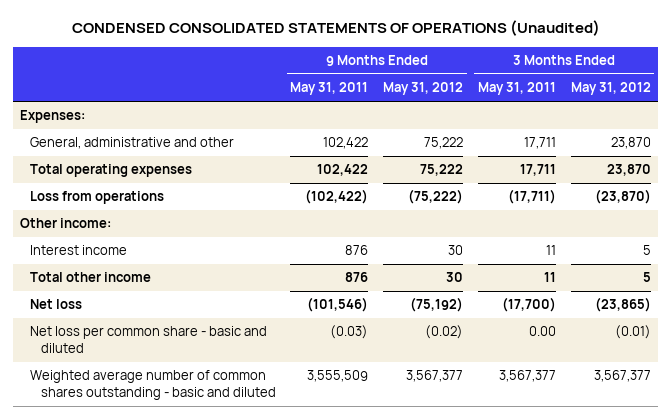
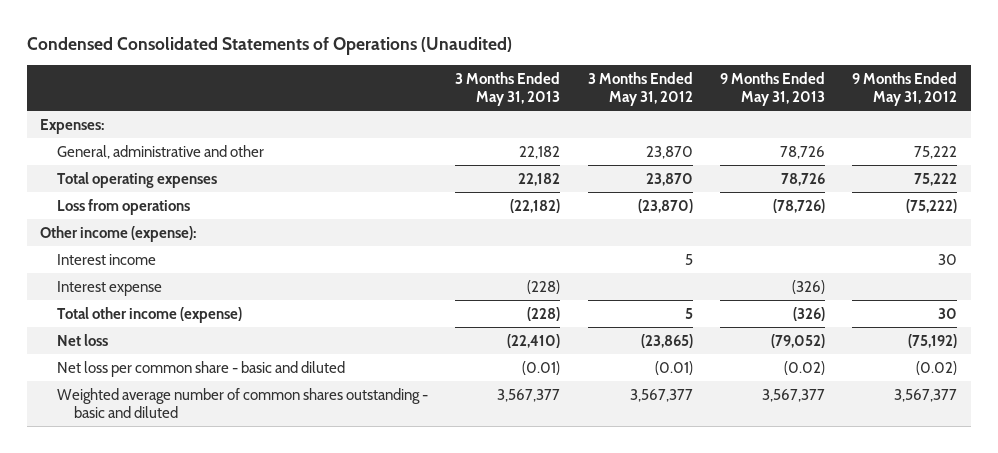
[71,20,600,37] CONDENSED CONSOLIDATED STATEMENTS OF OPERATIONS (Unaudited) -> [26,37,512,56] Condensed Consolidated Statements of Operations (Unaudited)
[290,82,369,96] May 31, 2011 -> none
[477,82,556,96] May 31, 2011 -> none
none -> [455,71,561,107] 3 Months Ended May 31, 2013
none -> [719,71,825,107] 9 Months Ended May 31, 2013
[20,218,112,229] Other income: -> [40,225,197,242] Other income (expense):
none -> [57,280,163,296] Interest expense
[30,272,152,283] Total other income -> [57,306,243,323] Total other income (expense)

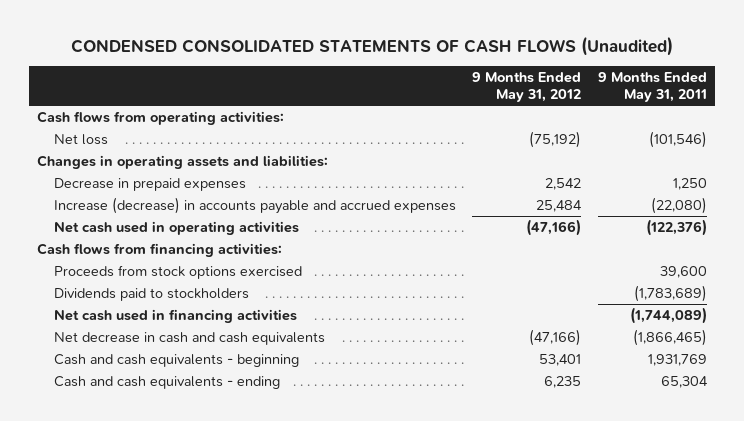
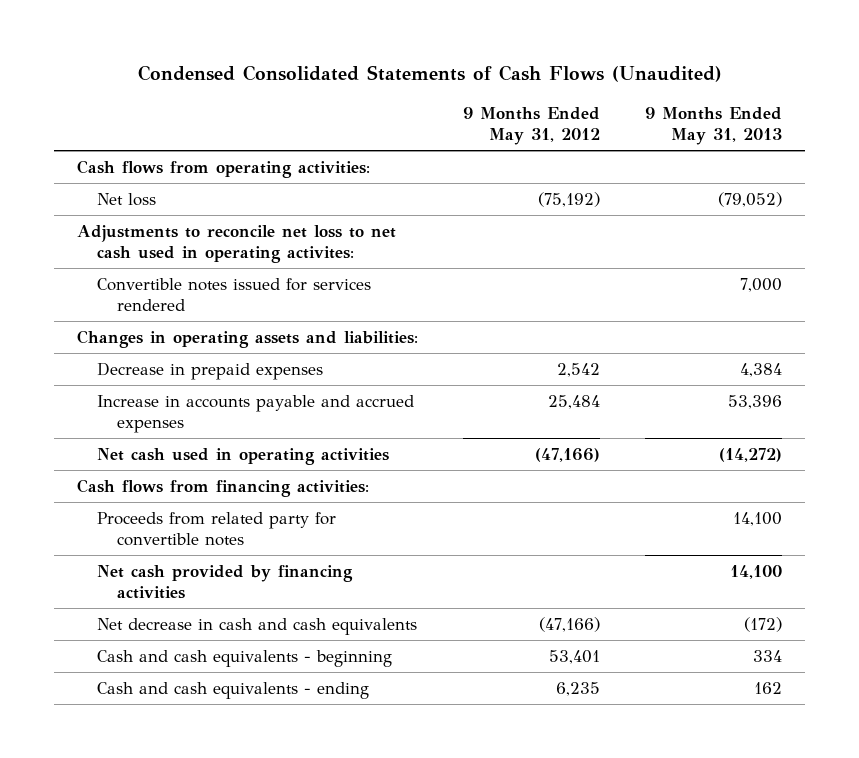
[71,35,674,56] CONDENSED CONSOLIDATED STATEMENTS OF CASH FLOWS (Unaudited) -> [137,65,722,83] Condensed Consolidated Statements of Cash Flows (Unaudited)
[597,72,707,103] 9 Months Ended May 31, 2011 -> none
none -> [645,107,783,145] 9 Months Ended May 31, 2013
none -> [76,224,396,263] Adjustments to reconcile net loss to net cash used in operating activites:
none -> [96,277,371,311] Convertible notes issued for services rendered
[53,196,456,214] Increase (decrease) in accounts payable and accrued expenses -> [96,394,414,433] Increase in accounts payable and accrued expenses
[53,264,302,279] Proceeds from stock options exercised -> none
[53,287,249,301] Dividends paid to stockholders -> none
none -> [96,511,336,546] Proceeds from related party for convertible notes
[53,308,297,323] Net cash used in financing activities -> [96,564,353,599] Net cash provided by financing activities

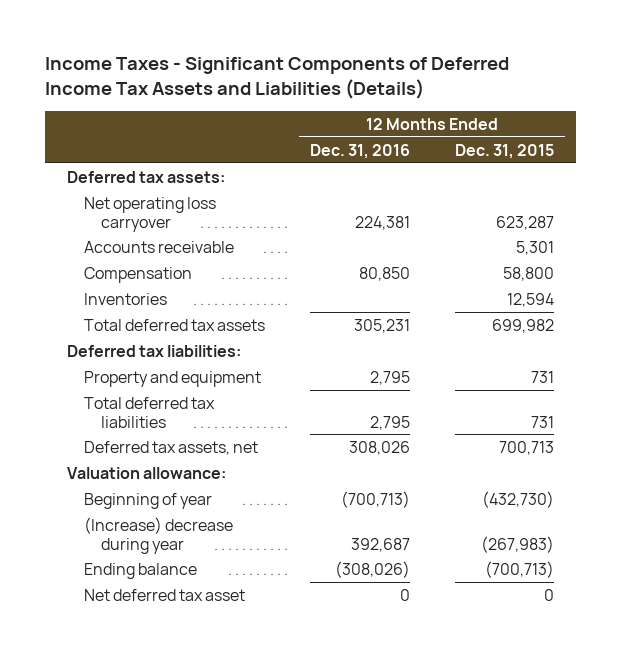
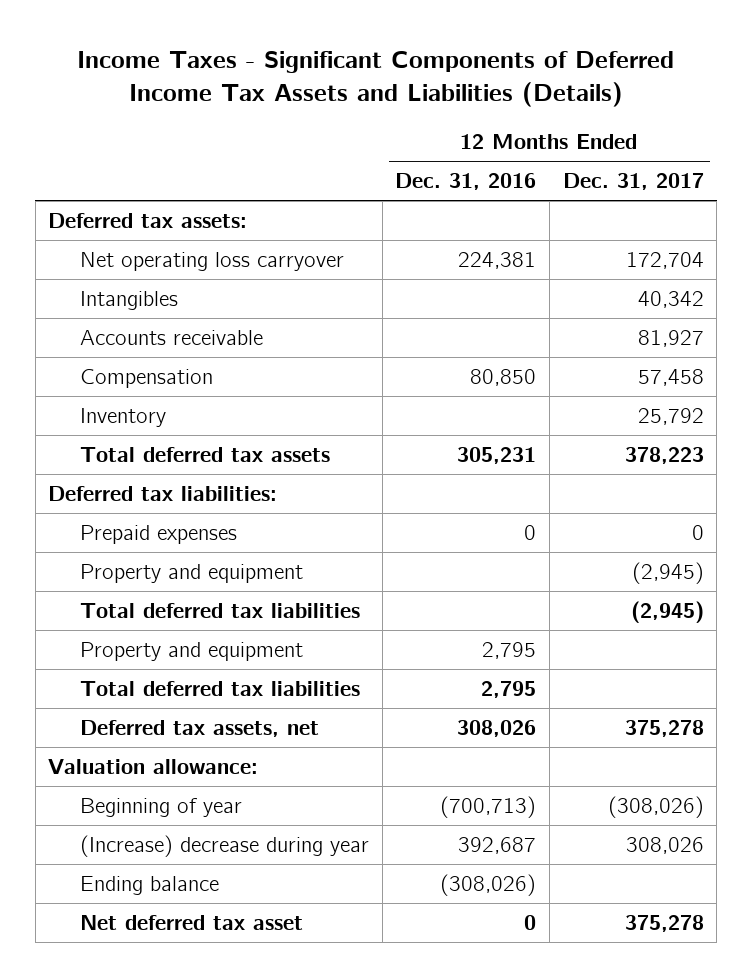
[454,143,554,159] Dec. 31, 2015 -> none
none -> [562,173,704,191] Dec. 31, 2017
none -> [79,290,178,310] Intangibles
[84,292,168,305] Inventories -> [79,407,166,427] Inventory
none -> [79,524,237,544] Prepaid expenses
none -> [79,563,303,583] Property and equipment
none -> [79,602,360,618] Total deferred tax liabilities

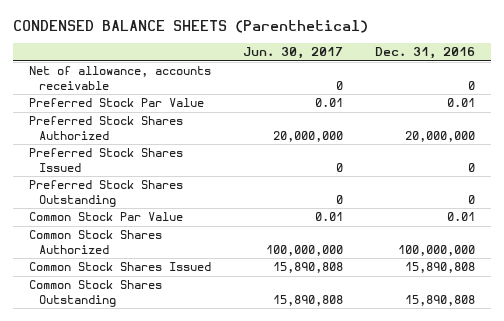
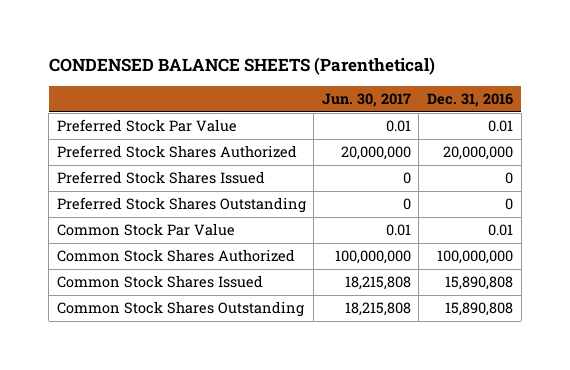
[28,66,211,90] Net of allowance, accounts receivable -> none
[272,262,343,274] 15,890,808 -> [344,276,411,291] 18,215,808
[272,294,343,306] 15,890,808 -> [344,302,411,317] 18,215,808

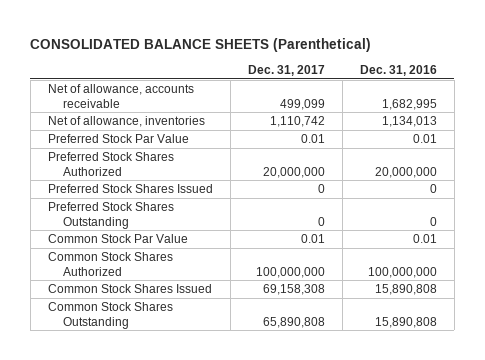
[48,57,435,76] CONDENSED BALANCE SHEETS (Parenthetical) -> [30,37,372,52] CONSOLIDATED BALANCE SHEETS (Parenthetical)
[321,93,411,108] Jun. 30, 2017 -> none
none -> [247,64,325,76] Dec. 31, 2017
none -> [47,84,194,108] Net of allowance, accounts receivable
none -> [47,116,205,128] Net of allowance, inventories

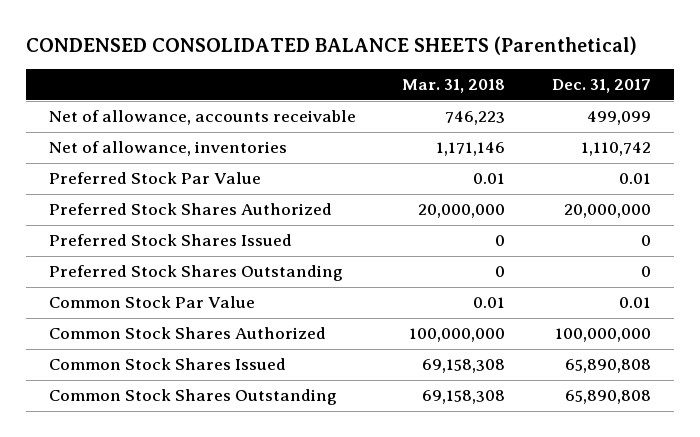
[30,37,372,52] CONSOLIDATED BALANCE SHEETS (Parenthetical) -> [25,35,637,55] CONDENSED CONSOLIDATED BALANCE SHEETS (Parenthetical)
[359,64,437,76] Dec. 31, 2016 -> none
none -> [402,79,506,94] Mar. 31, 2018
[262,284,325,296] 69,158,308 -> [564,359,651,374] 65,890,808

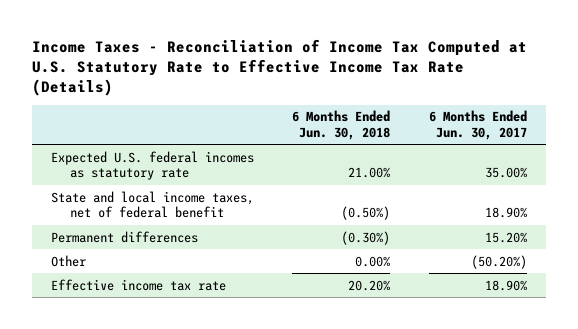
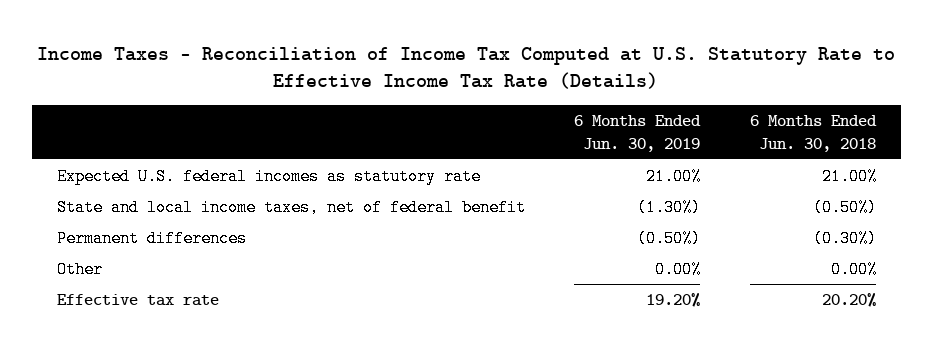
[428,110,527,140] 6 Months Ended Jun. 30, 2017 -> none
none -> [574,115,702,152] 6 Months Ended Jun. 30, 2019
[51,278,227,291] Effective income tax rate -> [56,293,219,306] Effective tax rate

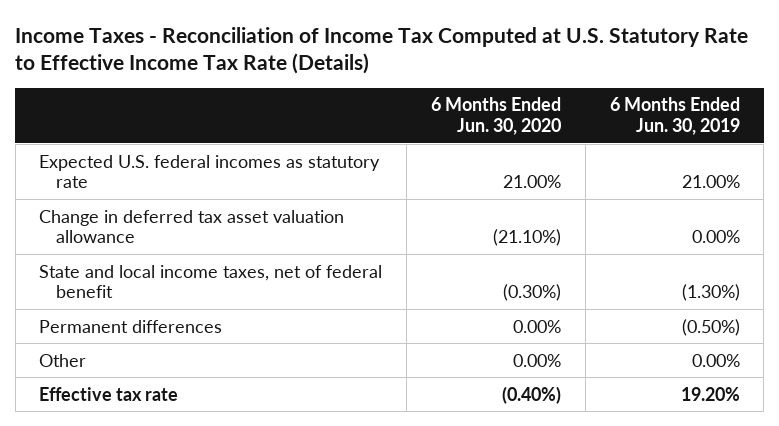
[750,115,878,152] 6 Months Ended Jun. 30, 2018 -> none
none -> [431,97,562,135] 6 Months Ended Jun. 30, 2020
none -> [39,209,345,244] Change in deferred tax asset valuation allowance

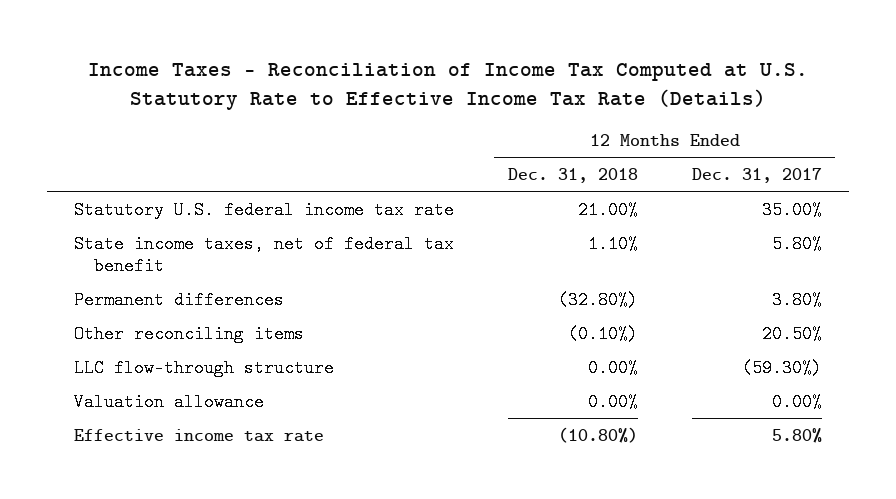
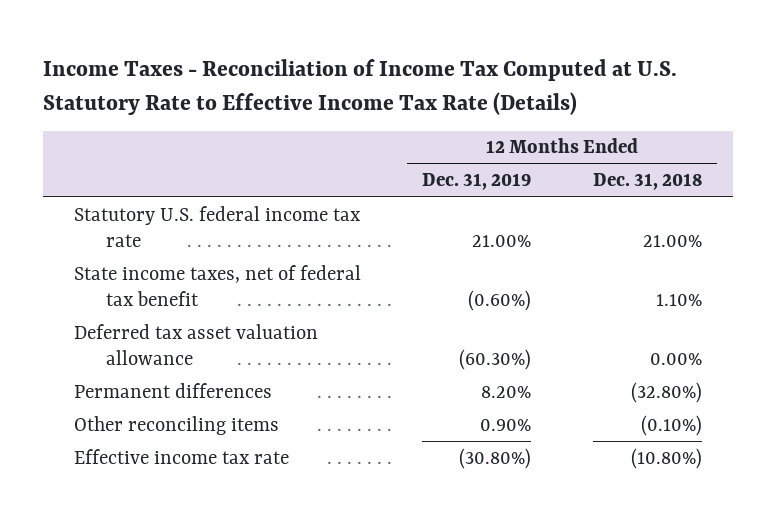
[691,168,822,184] Dec. 31, 2017 -> none
none -> [422,173,532,191] Dec. 31, 2019
none -> [73,323,318,365] Deferred tax asset valuation allowance
[73,358,334,377] LLC flow-through structure -> none
[73,392,264,411] Valuation allowance -> none

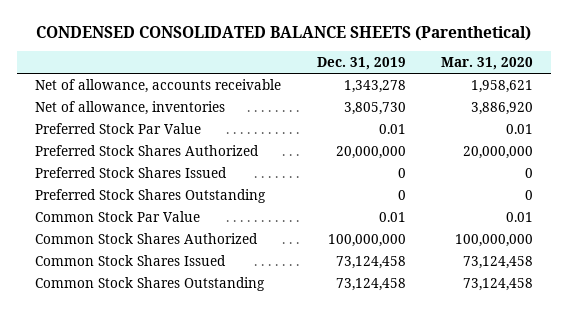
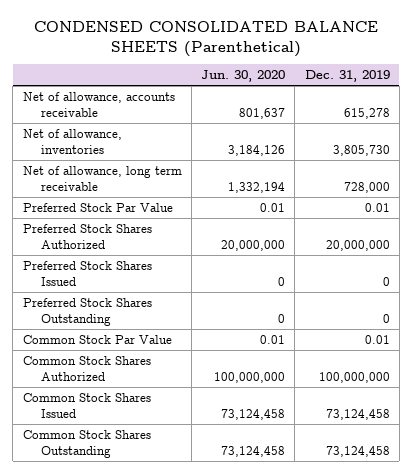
[440,57,533,71] Mar. 31, 2020 -> none
none -> [201,70,286,83] Jun. 30, 2020
[343,79,406,93] 1,343,278 -> [343,107,390,119] 615,278
none -> [22,165,182,191] Net of allowance, long term receivable

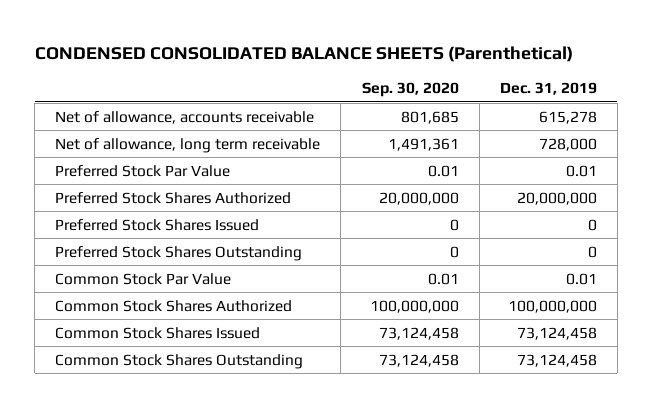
[201,70,286,83] Jun. 30, 2020 -> none
none -> [361,82,459,98] Sep. 30, 2020
[22,128,122,154] Net of allowance, inventories -> none

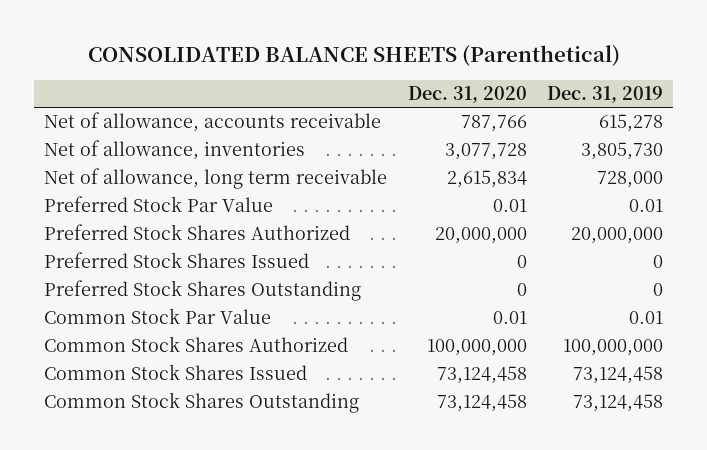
[34,45,573,62] CONDENSED CONSOLIDATED BALANCE SHEETS (Parenthetical) -> [87,44,620,67] CONSOLIDATED BALANCE SHEETS (Parenthetical)
[361,82,459,98] Sep. 30, 2020 -> none
none -> [407,86,527,104] Dec. 31, 2020
none -> [44,140,306,161] Net of allowance, inventories

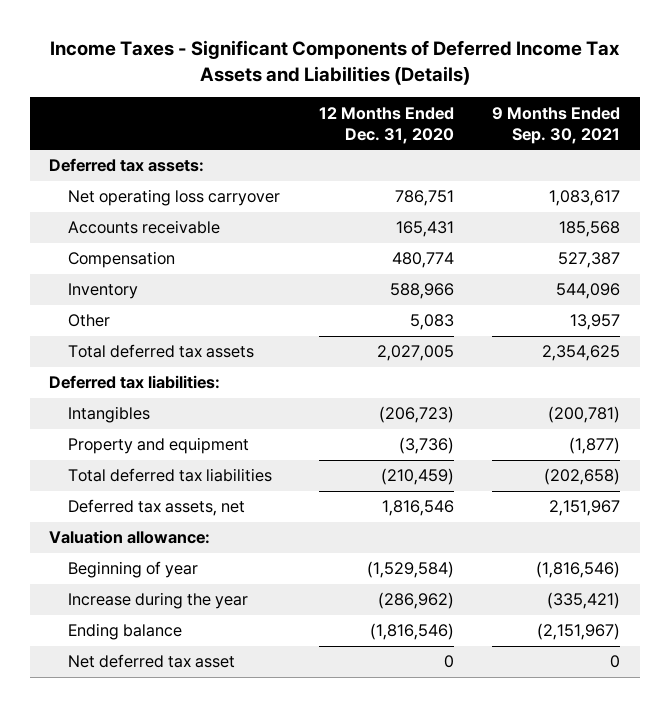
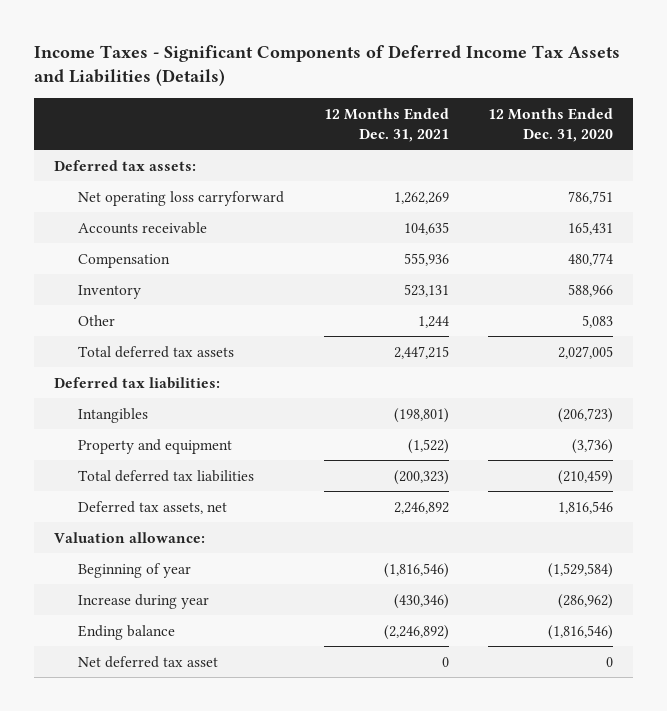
[492,106,621,144] 9 Months Ended Sep. 30, 2021 -> none
none -> [323,107,449,142] 12 Months Ended Dec. 31, 2021
[67,189,280,207] Net operating loss carryover -> [77,190,284,206] Net operating loss carryforward
[67,592,248,610] Increase during the year -> [77,593,209,609] Increase during year

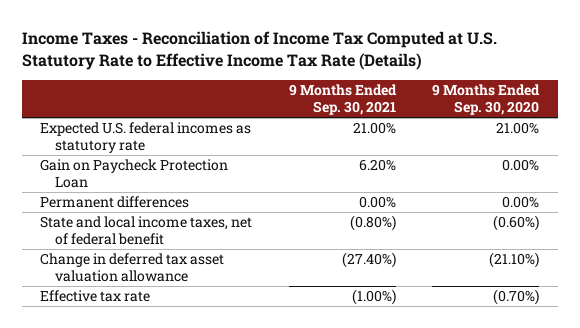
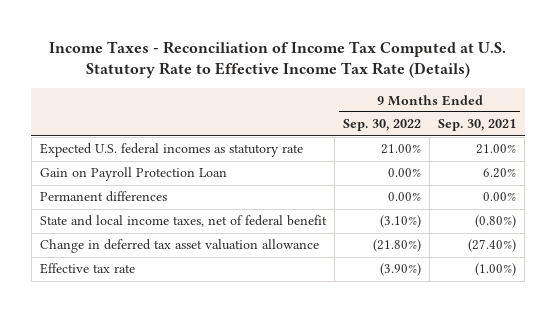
[432,84,541,115] 9 Months Ended Sep. 30, 2020 -> none
none -> [342,119,421,132] Sep. 30, 2022
[40,159,229,188] Gain on Paycheck Protection Loan -> [39,167,227,182] Gain on Payroll Protection Loan

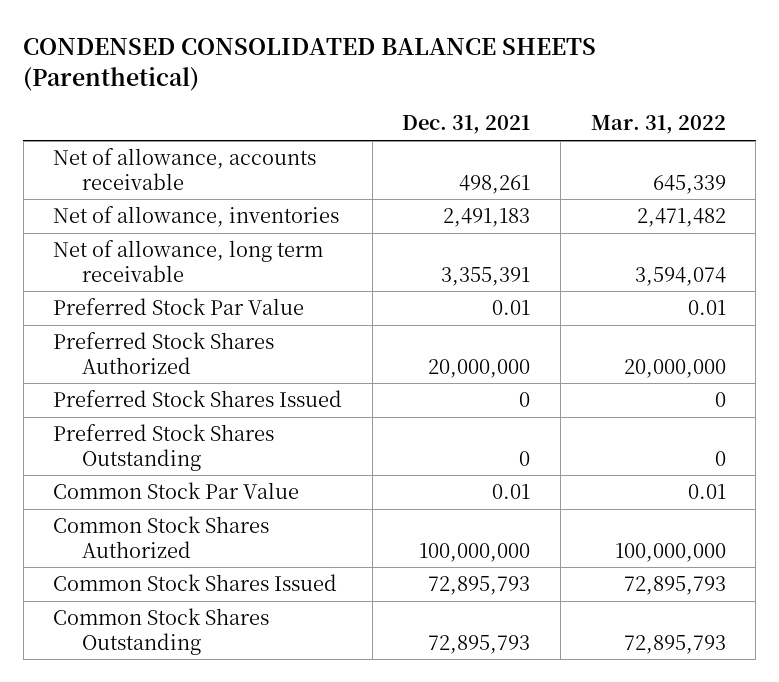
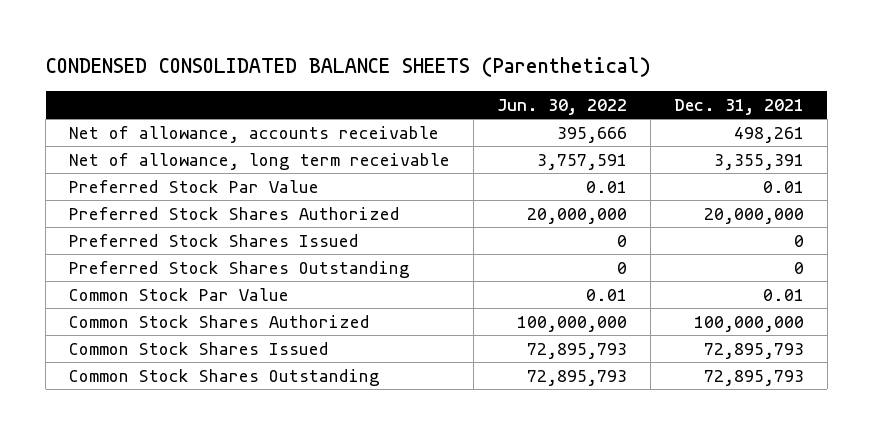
[590,115,726,135] Mar. 31, 2022 -> none
none -> [497,98,628,115] Jun. 30, 2022
[53,206,340,228] Net of allowance, inventories -> none

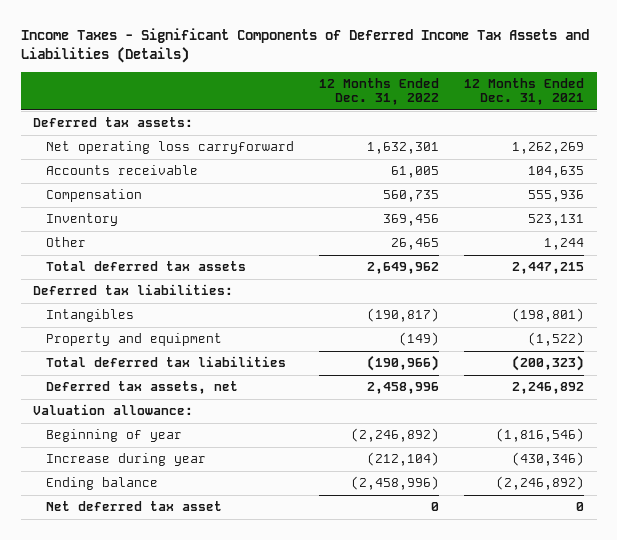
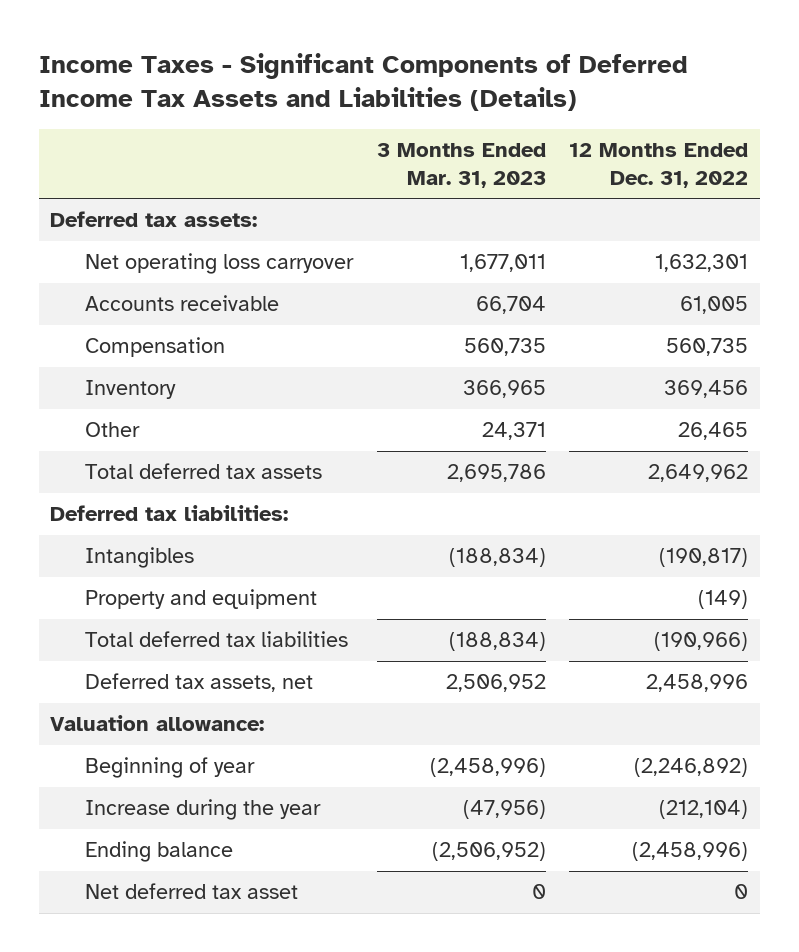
[464,77,585,106] 12 Months Ended Dec. 31, 2021 -> none
none -> [376,143,546,188] 3 Months Ended Mar. 31, 2023
[45,141,294,155] Net operating loss carryforward -> [85,253,355,275] Net operating loss carryover
[45,453,206,467] Increase during year -> [85,799,322,821] Increase during the year

